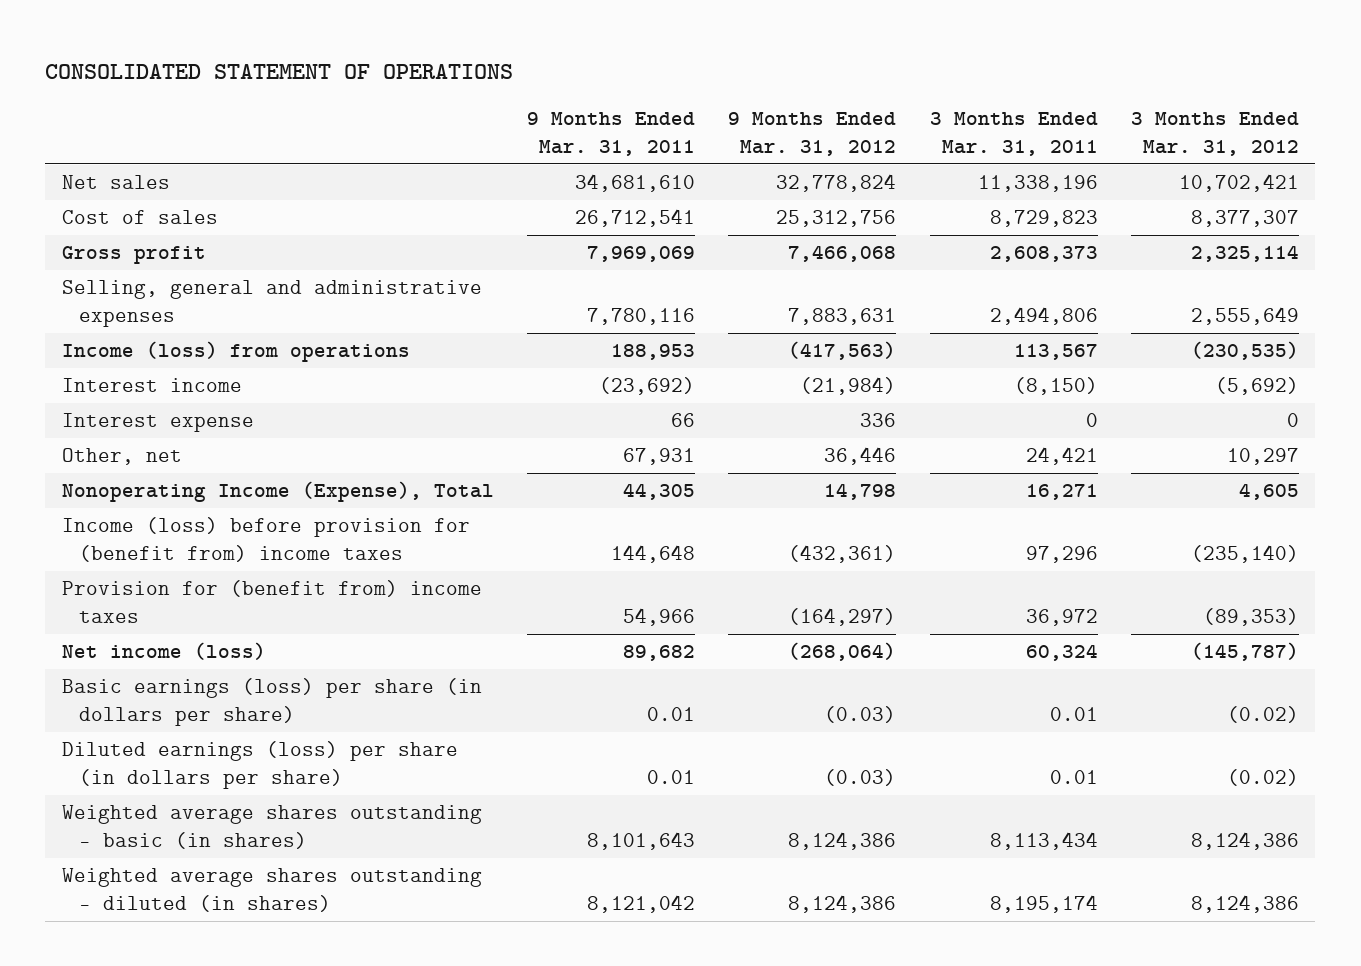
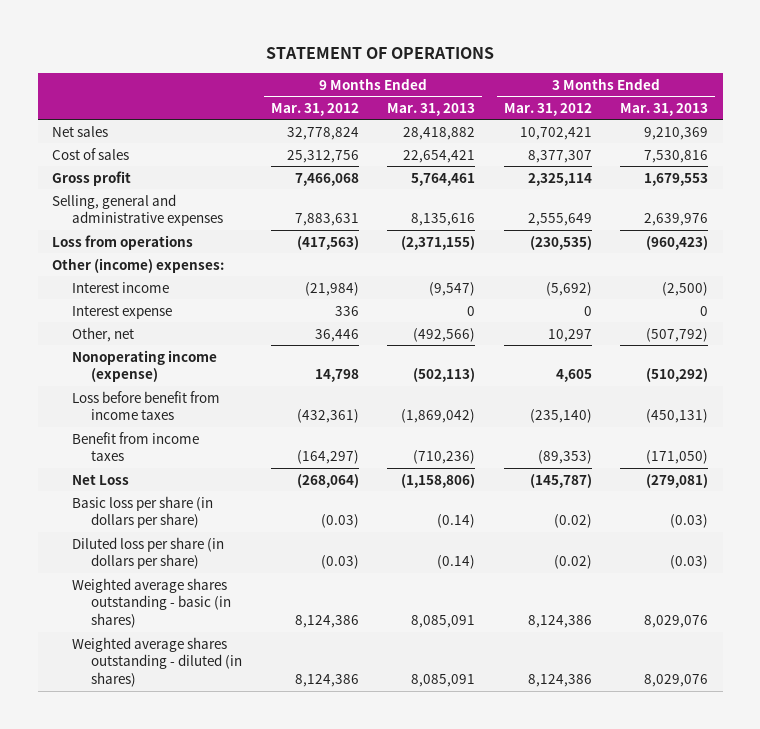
[45,64,514,80] CONSOLIDATED STATEMENT OF OPERATIONS -> [266,47,495,60] STATEMENT OF OPERATIONS
[527,111,696,156] 9 Months Ended Mar. 31, 2011 -> none
[929,111,1098,156] 3 Months Ended Mar. 31, 2011 -> none
none -> [387,102,476,116] Mar. 31, 2013
none -> [620,102,709,116] Mar. 31, 2013
[62,340,411,362] Income (loss) from operations -> [52,234,194,250] Loss from operations
none -> [52,257,225,273] Other (income) expenses:
[62,480,495,502] Nonoperating Income (Expense), Total -> [71,349,217,383] Nonoperating income (expense)
[62,516,471,563] Income (loss) before provision for (benefit from) income taxes -> [71,390,220,421] Loss before benefit from income taxes
[62,579,483,624] Provision for (benefit from) income taxes -> [71,431,199,462] Benefit from income taxes
[62,641,267,660] Net income (loss) -> [71,473,129,485] Net Loss
[62,677,483,727] Basic earnings (loss) per share (in dollars per share) -> [71,495,213,529] Basic loss per share (in dollars per share)
[62,740,459,790] Diluted earnings (loss) per share (in dollars per share) -> [71,536,224,570] Diluted loss per share (in dollars per share)

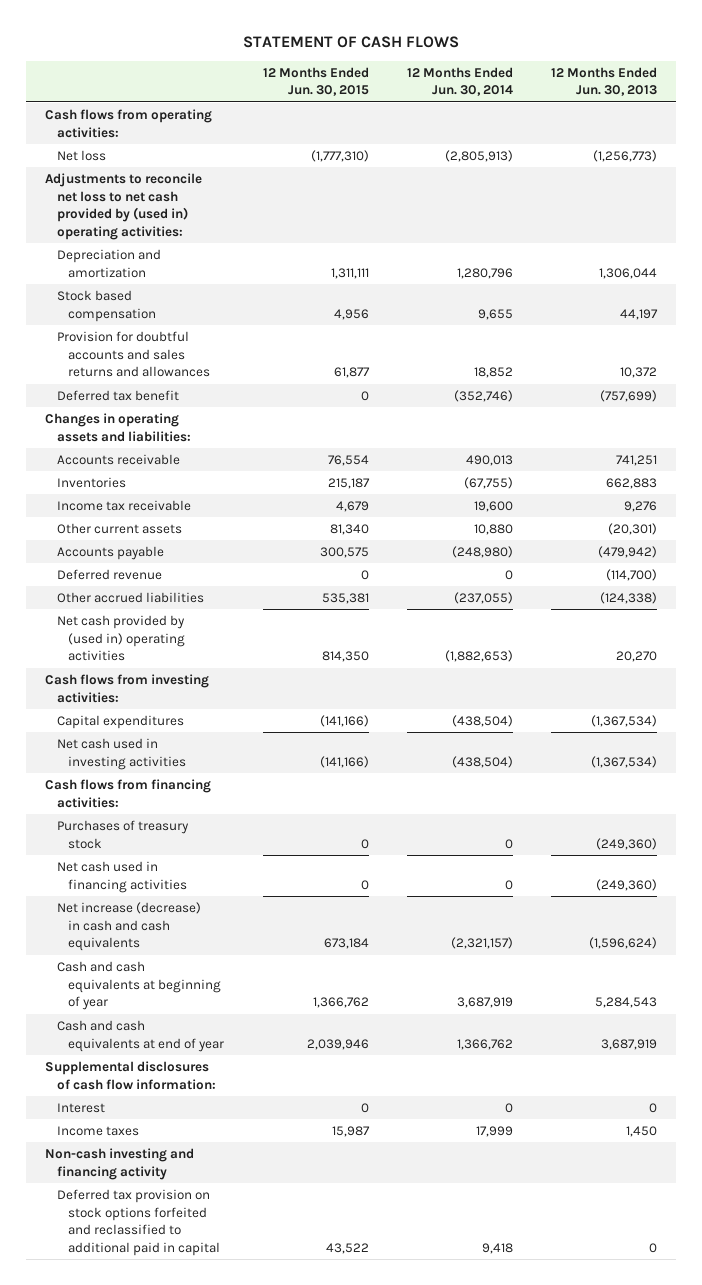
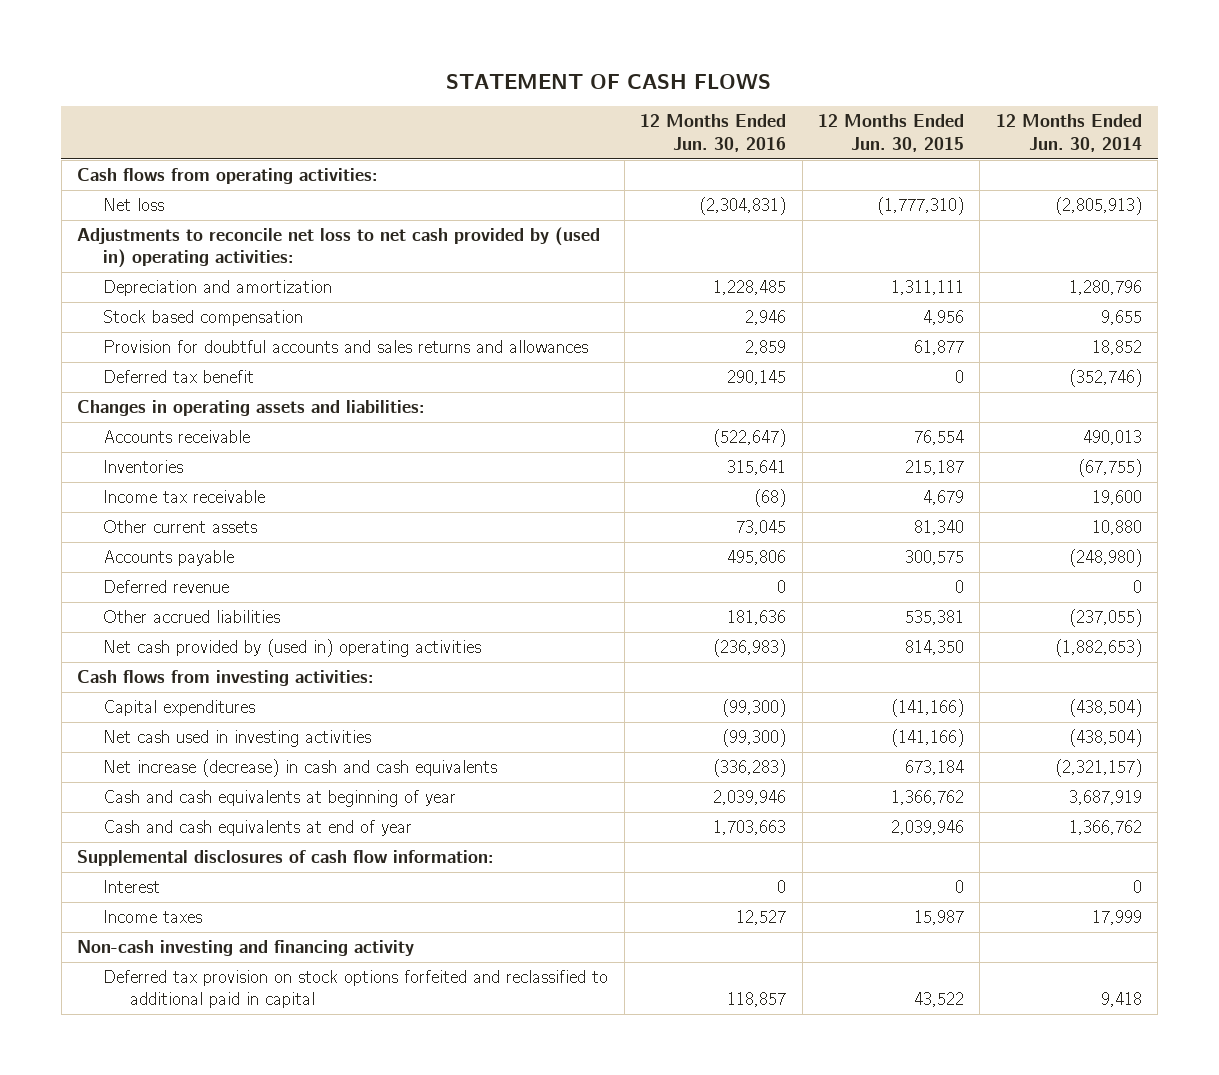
[551,66,658,97] 12 Months Ended Jun. 30, 2013 -> none
none -> [640,114,787,152] 12 Months Ended Jun. 30, 2016
[44,779,211,808] Cash flows from financing activities: -> none
[56,820,189,849] Purchases of treasury stock -> none
[56,861,188,893] Net cash used in financing activities -> none

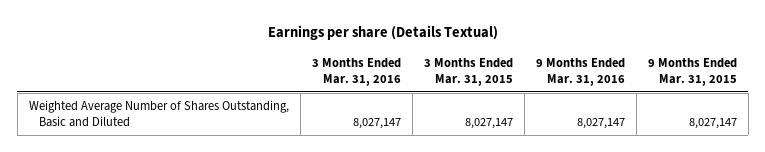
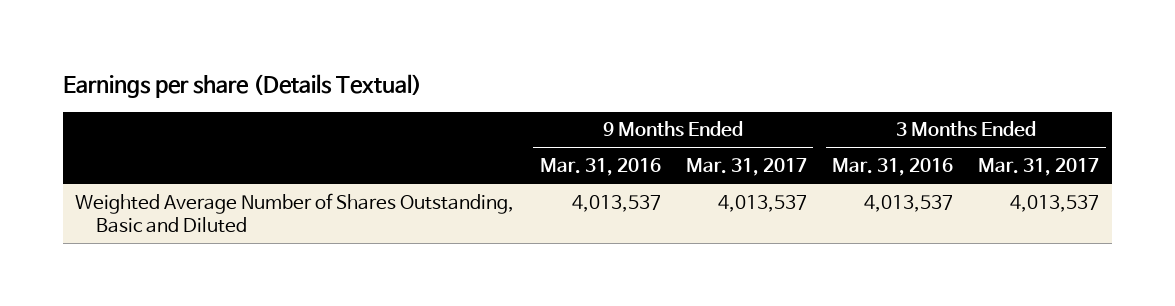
[423,57,513,87] 3 Months Ended Mar. 31, 2015 -> none
[647,57,737,87] 9 Months Ended Mar. 31, 2015 -> none
none -> [685,158,807,177] Mar. 31, 2017
none -> [978,158,1100,177] Mar. 31, 2017
[352,118,401,130] 8,027,147 -> [864,194,954,212] 4,013,537
[576,118,625,130] 8,027,147 -> [571,194,661,212] 4,013,537

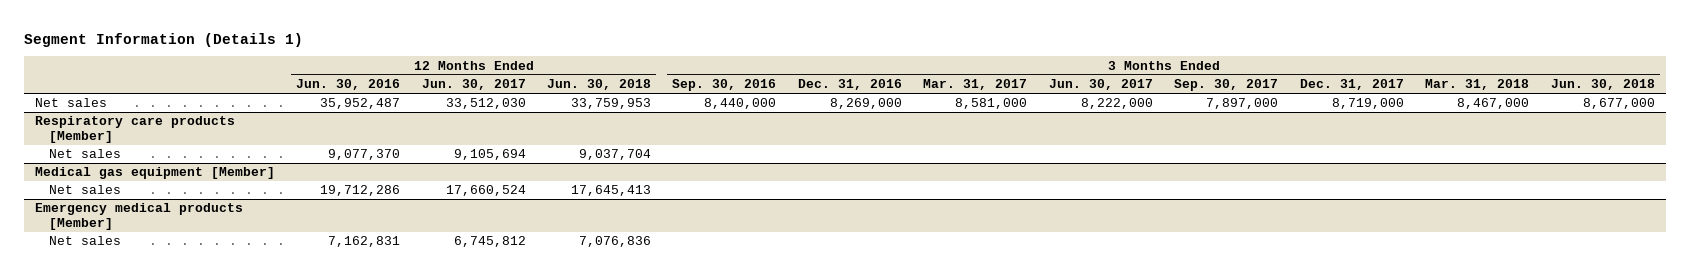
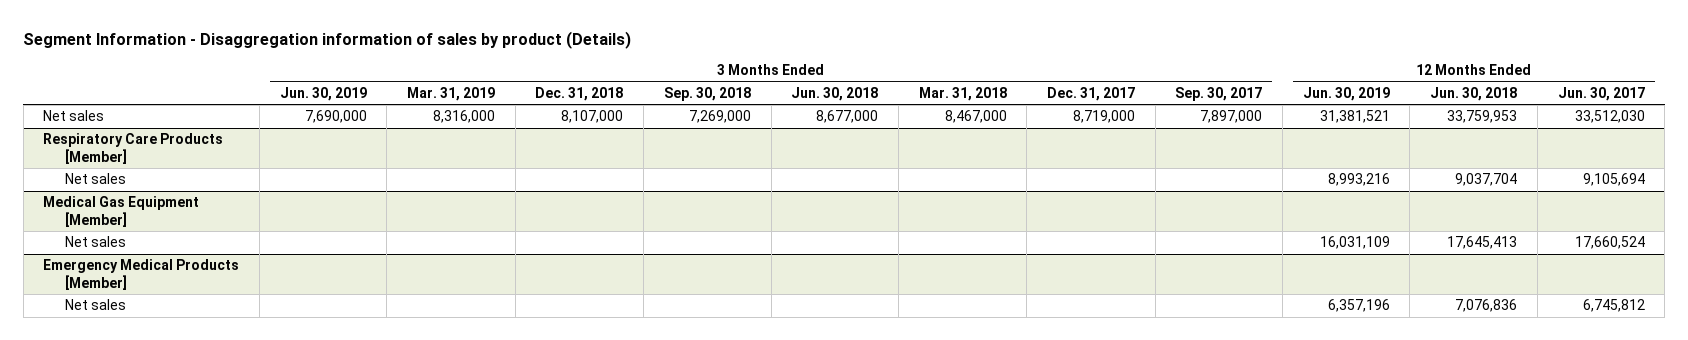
[23,32,303,47] Segment Information (Details 1) -> [23,30,632,49] Segment Information - Disaggregation information of sales by product (Details)
[296,79,401,91] Jun. 30, 2016 -> none
[672,79,777,92] Sep. 30, 2016 -> none
[797,79,902,91] Dec. 31, 2016 -> none
[923,79,1028,91] Mar. 31, 2017 -> none
[1048,79,1153,91] Jun. 30, 2017 -> none
none -> [279,86,367,101] Jun. 30, 2019
none -> [407,86,496,101] Mar. 31, 2019
none -> [535,86,624,101] Dec. 31, 2018
none -> [663,86,751,101] Sep. 30, 2018
none -> [1302,86,1390,101] Jun. 30, 2019
[34,116,235,144] Respiratory care products [Member] -> [43,133,224,164] Respiratory Care Products [Member]
[34,167,275,180] Medical gas equipment [Member] -> [43,196,200,227] Medical Gas Equipment [Member]
[34,203,243,231] Emergency medical products [Member] -> [43,259,240,290] Emergency Medical Products [Member]

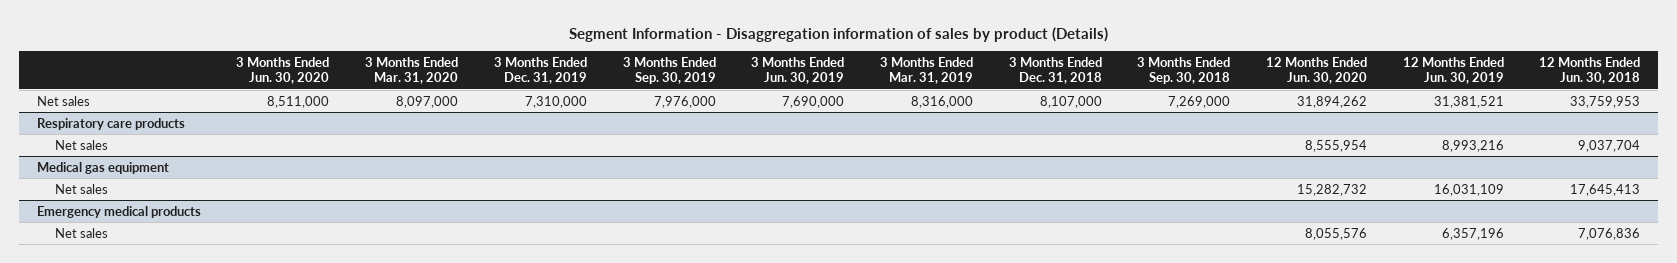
[791,86,879,101] Jun. 30, 2018 -> none
[918,86,1007,101] Mar. 31, 2018 -> none
[1047,86,1136,101] Dec. 31, 2017 -> none
[1175,86,1263,101] Sep. 30, 2017 -> none
[1557,86,1645,101] Jun. 30, 2017 -> none
none -> [236,56,330,85] 3 Months Ended Jun. 30, 2020
none -> [365,56,459,85] 3 Months Ended Mar. 31, 2020
none -> [493,56,587,85] 3 Months Ended Dec. 31, 2019
none -> [622,56,716,85] 3 Months Ended Sep. 30, 2019
none -> [1265,56,1367,85] 12 Months Ended Jun. 30, 2020
[43,133,224,164] Respiratory Care Products [Member] -> [36,117,185,130] Respiratory care products
[43,196,200,227] Medical Gas Equipment [Member] -> [36,161,169,174] Medical gas equipment
[43,259,240,290] Emergency Medical Products [Member] -> [36,205,201,218] Emergency medical products

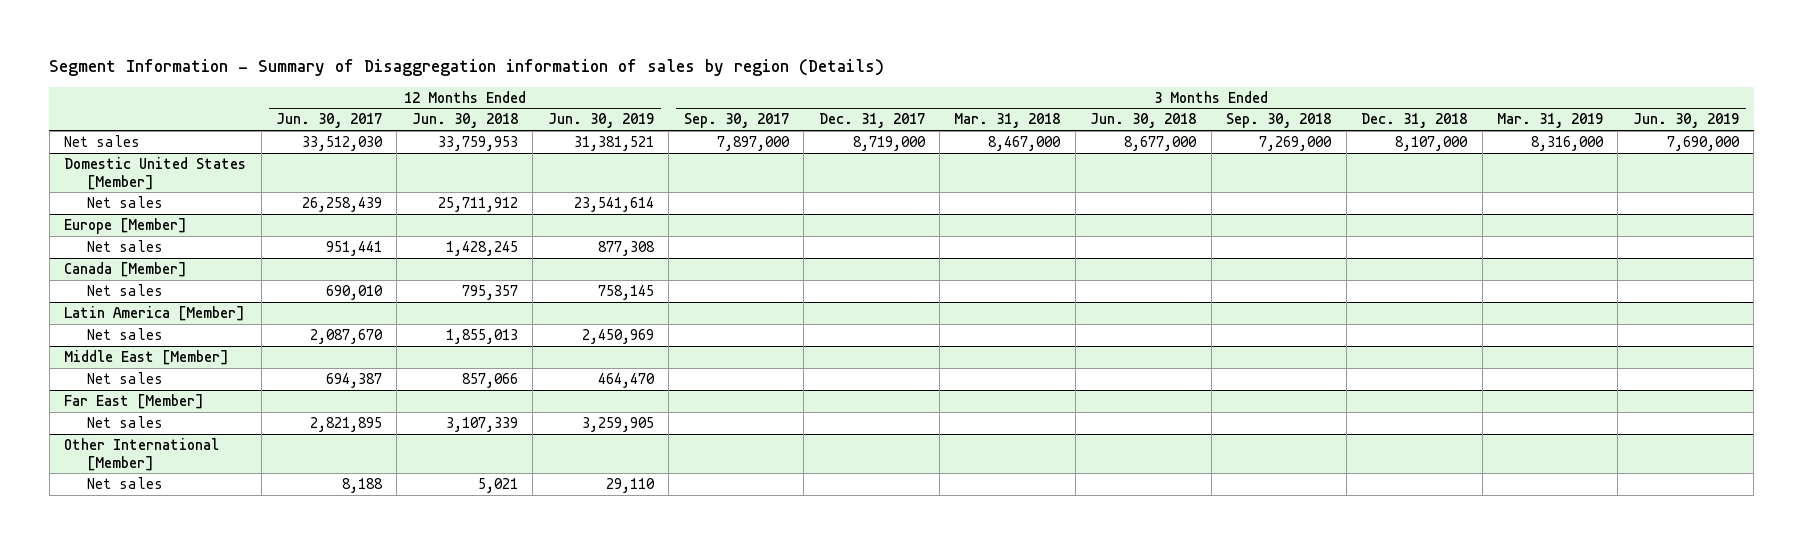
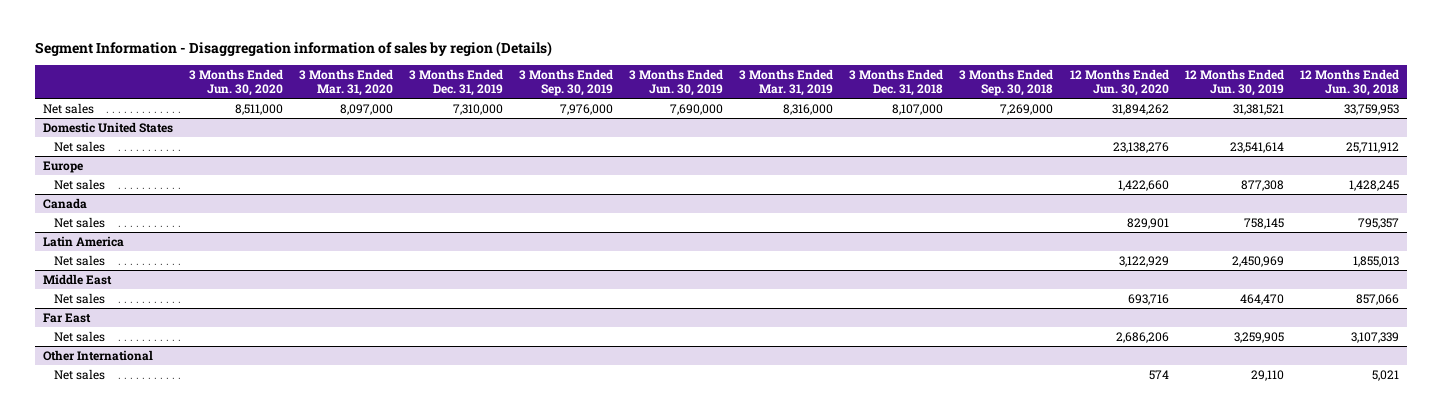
[49,59,885,77] Segment Information - Summary of Disaggregation information of sales by region (Details) -> [34,41,552,58] Segment Information - Disaggregation information of sales by region (Details)
[275,113,382,129] Jun. 30, 2017 -> none
[683,113,789,129] Sep. 30, 2017 -> none
[818,113,925,129] Dec. 31, 2017 -> none
[954,113,1061,129] Mar. 31, 2018 -> none
[1090,113,1197,129] Jun. 30, 2018 -> none
none -> [188,68,283,97] 3 Months Ended Jun. 30, 2020
none -> [298,68,393,97] 3 Months Ended Mar. 31, 2020
none -> [408,68,503,97] 3 Months Ended Dec. 31, 2019
none -> [519,68,614,97] 3 Months Ended Sep. 30, 2019
none -> [1069,68,1169,97] 12 Months Ended Jun. 30, 2020
[64,156,247,190] Domestic United States [Member] -> [42,121,173,133] Domestic United States
[64,217,188,234] Europe [Member] -> [42,160,83,173] Europe
[64,261,188,277] Canada [Member] -> [42,197,87,209] Canada
[64,305,246,321] Latin America [Member] -> [42,235,124,247] Latin America
[64,349,230,365] Middle East [Member] -> [42,273,112,285] Middle East
[64,393,205,409] Far East [Member] -> [42,312,91,323] Far East
[64,437,220,471] Other International [Member] -> [42,349,153,361] Other International

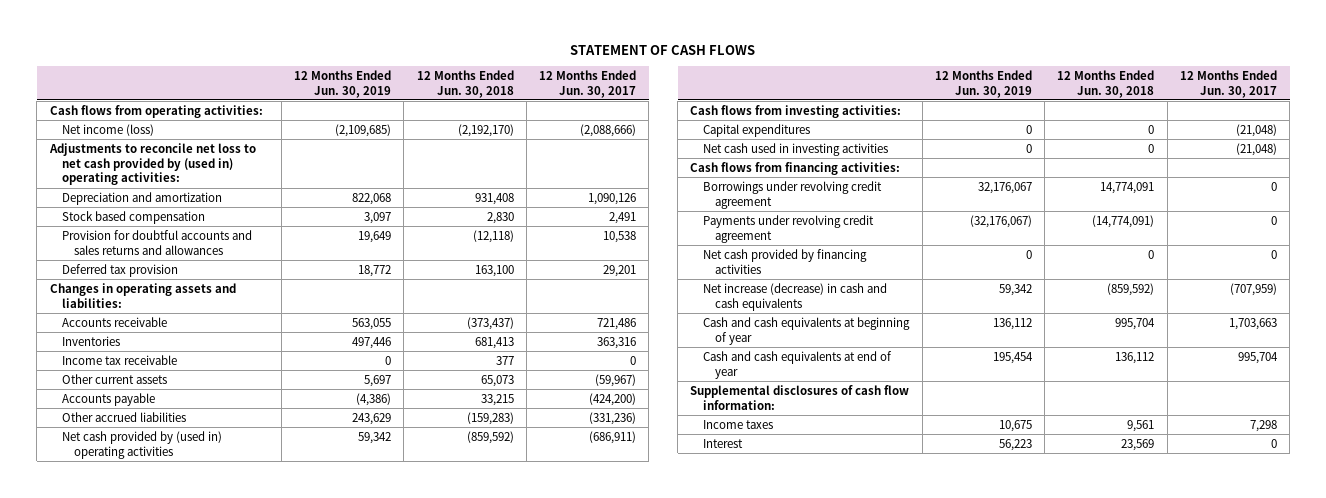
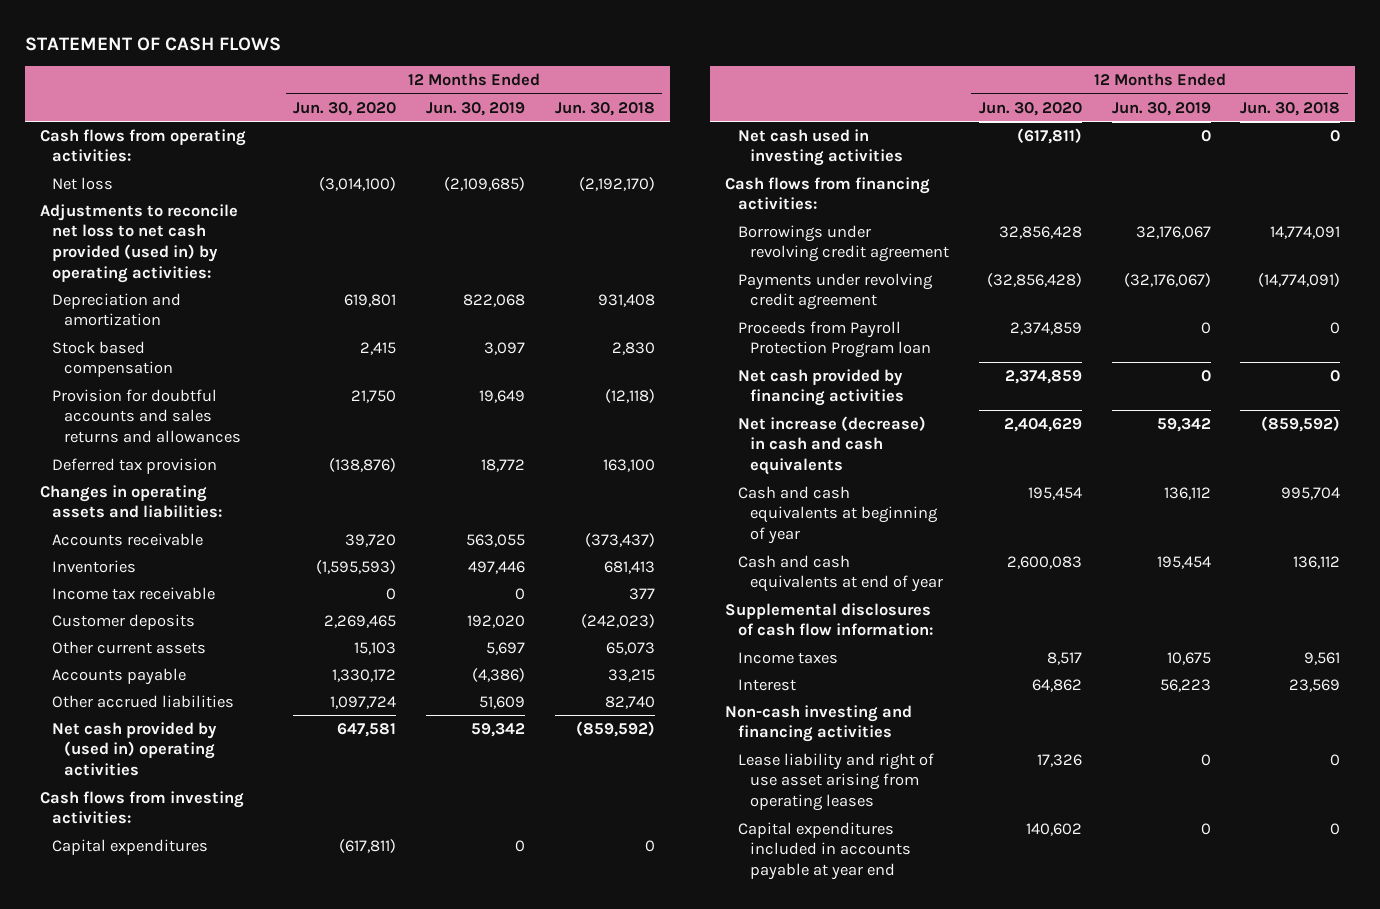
[539,69,637,98] 12 Months Ended Jun. 30, 2017 -> none
none -> [293,101,397,116] Jun. 30, 2020
[61,123,154,136] Net income (loss) -> [51,176,113,190] Net loss
[48,142,256,186] Adjustments to reconcile net loss to net cash provided by (used in) operating activities: -> [39,203,238,283] Adjustments to reconcile net loss to net cash provided (used in) by operating activities:
none -> [51,613,195,630] Customer deposits
[352,412,392,425] 243,629 -> [478,695,525,709] 51,609
[466,411,514,425] (159,283) -> [604,695,655,709] 82,740
none -> [737,320,932,359] Proceeds from Payroll Protection Program loan
none -> [725,704,913,743] Non-cash investing and financing activities
none -> [737,752,934,812] Lease liability and right of use asset arising from operating leases
none -> [737,821,912,881] Capital expenditures included in accounts payable at year end

